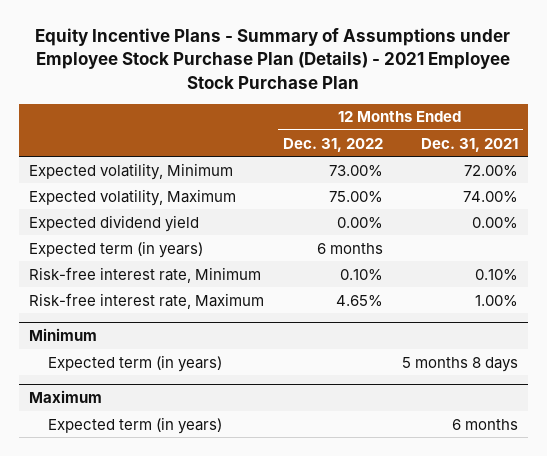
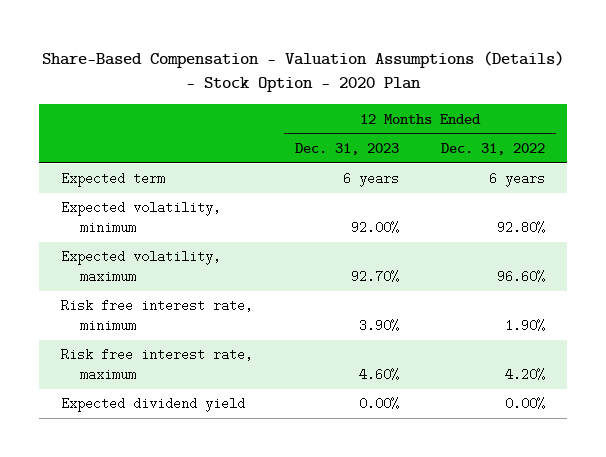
[35,28,511,89] Equity Incentive Plans - Summary of Assumptions under Employee Stock Purchase Plan (Details) - 2021 Employee Stock Purchase Plan -> [41,50,564,93] Share-Based Compensation - Valuation Assumptions (Details) - Stock Option - 2020 Plan
[421,137,519,152] Dec. 31, 2021 -> none
none -> [294,142,399,155] Dec. 31, 2023
none -> [60,172,165,188] Expected term
[28,162,233,180] Expected volatility, Minimum -> [60,201,221,233] Expected volatility, minimum
[328,164,383,176] 73.00% -> [497,221,546,235] 92.80%
[28,188,236,206] Expected volatility, Maximum -> [60,250,221,284] Expected volatility, maximum
[328,190,383,202] 75.00% -> [497,270,546,284] 96.60%
none -> [60,299,253,331] Risk free interest rate, minimum
none -> [60,348,253,382] Risk free interest rate, maximum
[28,240,203,258] Expected term (in years) -> none
[28,266,261,283] Risk-free interest rate, Minimum -> none
[28,292,264,309] Risk-free interest rate, Maximum -> none
[28,328,97,342] Minimum -> none
[47,354,222,372] Expected term (in years) -> none
[28,390,102,404] Maximum -> none
[47,416,222,434] Expected term (in years) -> none

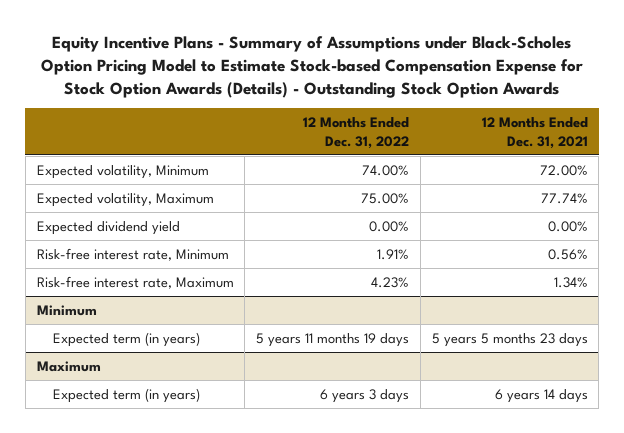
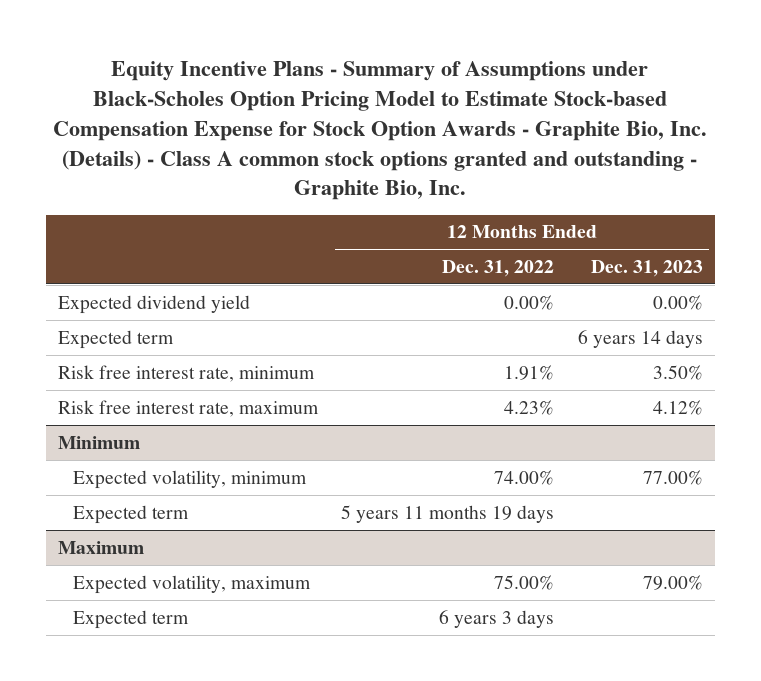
[41,36,584,98] Equity Incentive Plans - Summary of Assumptions under Black-Scholes Option Pricing Model to Estimate Stock-based Compensation Expense for Stock Option Awards (Details) - Outstanding Stock Option Awards -> [53,60,708,201] Equity Incentive Plans - Summary of Assumptions under Black-Scholes Option Pricing Model to Estimate Stock-based Compensation Expense for Stock Option Awards - Graphite Bio, Inc. (Details) - Class A common stock options granted and outstanding - Graphite Bio, Inc.
[481,117,588,149] 12 Months Ended Dec. 31, 2021 -> none
none -> [591,259,704,277] Dec. 31, 2023
[36,164,209,179] Expected volatility, Minimum -> none
[36,192,214,207] Expected volatility, Maximum -> none
none -> [57,329,174,349] Expected term
[36,247,229,261] Risk-free interest rate, Minimum -> [57,364,315,382] Risk free interest rate, minimum
[36,275,234,289] Risk-free interest rate, Maximum -> [57,399,319,417] Risk free interest rate, maximum
none -> [73,469,308,489] Expected volatility, minimum
[52,331,200,347] Expected term (in years) -> [73,504,190,524] Expected term
none -> [73,574,312,594] Expected volatility, maximum
[52,387,200,403] Expected term (in years) -> [73,609,190,629] Expected term

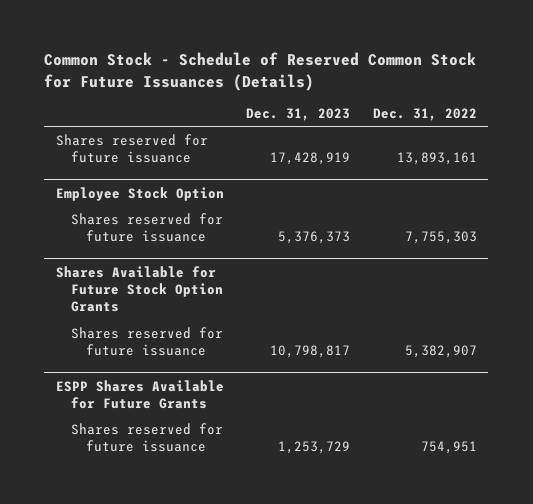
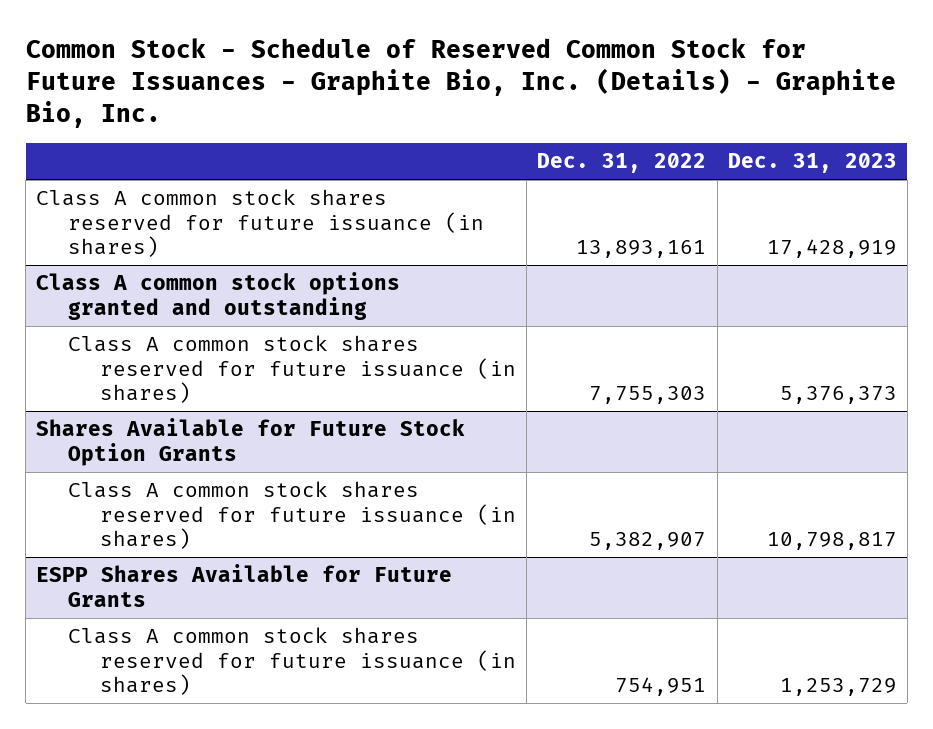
[44,52,477,91] Common Stock - Schedule of Reserved Common Stock for Future Issuances (Details) -> [25,37,896,129] Common Stock - Schedule of Reserved Common Stock for Future Issuances - Graphite Bio, Inc. (Details) - Graphite Bio, Inc.
[55,133,208,164] Shares reserved for future issuance -> [36,189,485,258] Class A common stock shares reserved for future issuance (in shares)
[55,186,224,201] Employee Stock Option -> [36,272,401,320] Class A common stock options granted and outstanding
[70,212,223,243] Shares reserved for future issuance -> [68,335,517,404] Class A common stock shares reserved for future issuance (in shares)
[70,326,223,357] Shares reserved for future issuance -> [68,481,517,550] Class A common stock shares reserved for future issuance (in shares)
[70,422,223,453] Shares reserved for future issuance -> [68,627,517,696] Class A common stock shares reserved for future issuance (in shares)

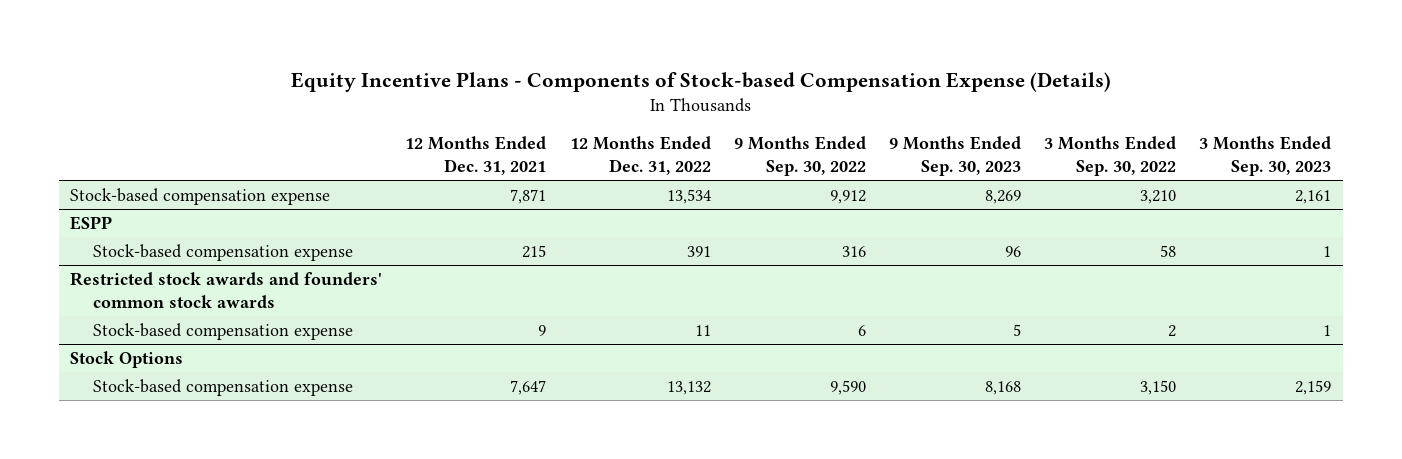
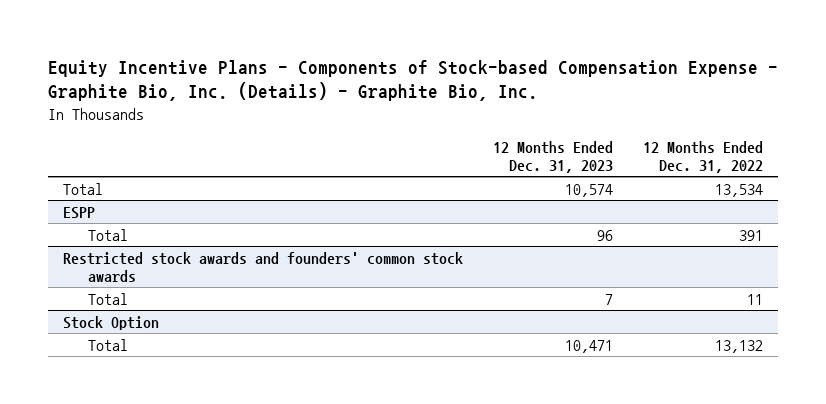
[290,71,1111,92] Equity Incentive Plans - Components of Stock-based Compensation Expense (Details) -> [47,59,778,102] Equity Incentive Plans - Components of Stock-based Compensation Expense - Graphite Bio, Inc. (Details) - Graphite Bio, Inc.
[405,135,547,176] 12 Months Ended Dec. 31, 2021 -> none
[733,135,866,177] 9 Months Ended Sep. 30, 2022 -> none
[888,135,1021,177] 9 Months Ended Sep. 30, 2023 -> none
[1044,135,1177,177] 3 Months Ended Sep. 30, 2022 -> none
[1199,135,1332,177] 3 Months Ended Sep. 30, 2023 -> none
none -> [493,140,614,174] 12 Months Ended Dec. 31, 2023
[70,187,331,205] Stock-based compensation expense -> [62,182,103,195] Total
[92,243,353,261] Stock-based compensation expense -> [88,228,129,241] Total
[92,322,353,340] Stock-based compensation expense -> [88,292,129,305] Total
[70,350,184,368] Stock Options -> [62,315,159,330] Stock Option
[92,378,353,396] Stock-based compensation expense -> [88,338,129,351] Total

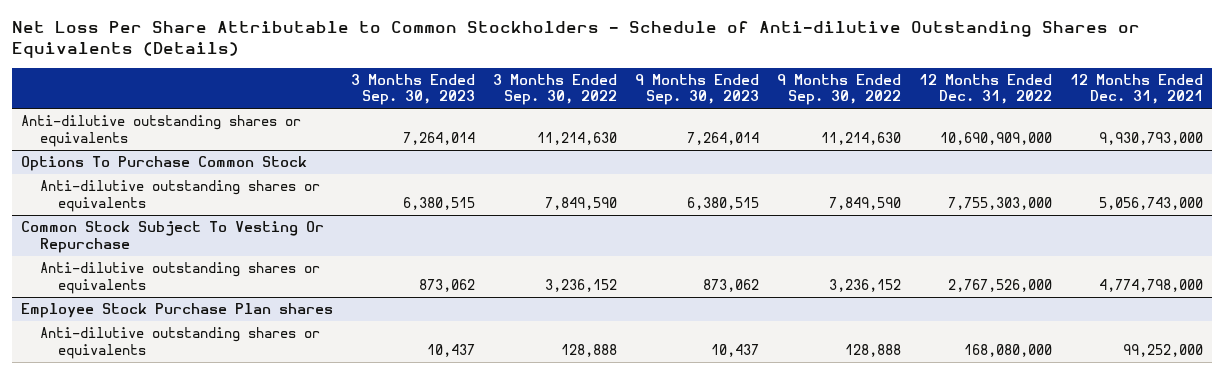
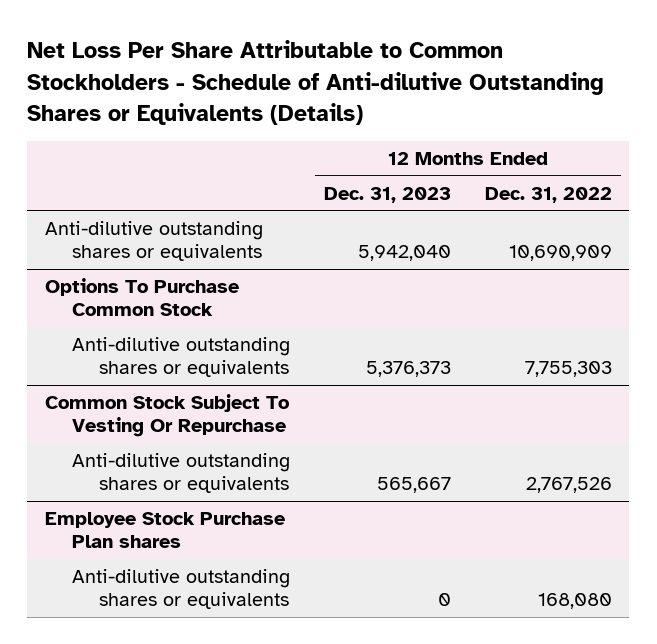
[351,73,476,106] 3 Months Ended Sep. 30, 2023 -> none
[493,73,618,106] 3 Months Ended Sep. 30, 2022 -> none
[635,73,760,106] 9 Months Ended Sep. 30, 2023 -> none
[777,73,902,106] 9 Months Ended Sep. 30, 2022 -> none
[1070,73,1204,105] 12 Months Ended Dec. 31, 2021 -> none
none -> [324,186,452,203] Dec. 31, 2023
[940,131,1053,145] 10,690,909,000 -> [509,245,613,262] 10,690,909
[948,196,1053,210] 7,755,303,000 -> [525,361,613,378] 7,755,303
[948,278,1053,292] 2,767,526,000 -> [526,477,613,494] 2,767,526
[964,343,1053,357] 168,080,000 -> [538,593,613,610] 168,080

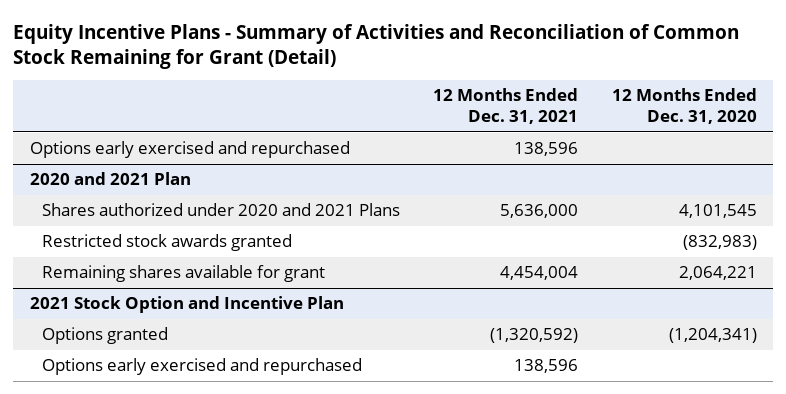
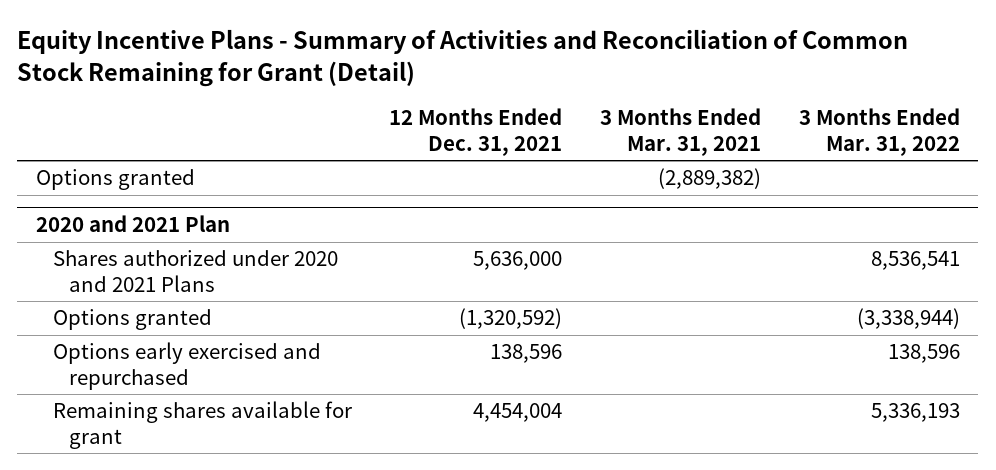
[611,88,757,125] 12 Months Ended Dec. 31, 2020 -> none
none -> [599,108,761,156] 3 Months Ended Mar. 31, 2021
none -> [798,108,960,156] 3 Months Ended Mar. 31, 2022
[29,141,350,159] Options early exercised and repurchased -> none
none -> [36,169,196,191] Options granted
[41,234,292,252] Restricted stock awards granted -> none
[29,296,344,314] 2021 Stock Option and Incentive Plan -> none
[41,265,325,283] Remaining shares available for grant -> [52,401,352,449] Remaining shares available for grant

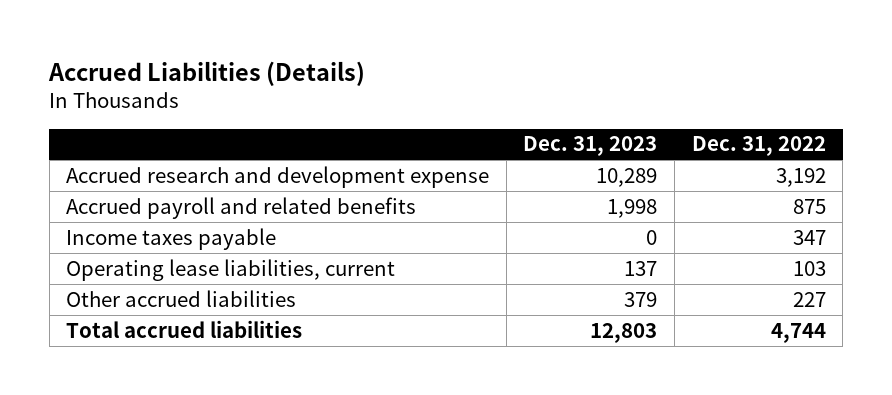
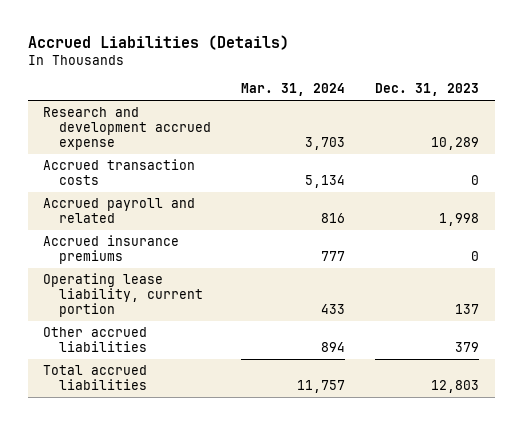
[691,136,826,157] Dec. 31, 2022 -> none
none -> [241,83,346,97] Mar. 31, 2024
[66,227,277,250] Income taxes payable -> none
[66,165,490,188] Accrued research and development expense -> [43,107,212,150] Research and development accrued expense
none -> [43,159,196,186] Accrued transaction costs
[66,196,417,219] Accrued payroll and related benefits -> [43,198,196,224] Accrued payroll and related
none -> [43,235,180,265] Accrued insurance premiums
[66,258,396,281] Operating lease liabilities, current -> [43,273,204,317] Operating lease liability, current portion

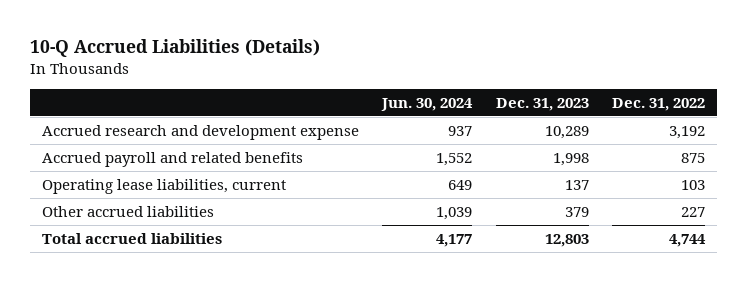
[28,34,290,50] Accrued Liabilities (Details) -> [29,39,320,58] 10-Q Accrued Liabilities (Details)
[241,83,346,97] Mar. 31, 2024 -> none
none -> [381,97,474,111] Jun. 30, 2024
none -> [612,97,706,111] Dec. 31, 2022
[43,159,196,186] Accrued transaction costs -> none
[43,235,180,265] Accrued insurance premiums -> none
[43,107,212,150] Research and development accrued expense -> [41,124,359,140] Accrued research and development expense
[43,198,196,224] Accrued payroll and related -> [41,151,303,167] Accrued payroll and related benefits
[43,273,204,317] Operating lease liability, current portion -> [41,178,286,194] Operating lease liabilities, current

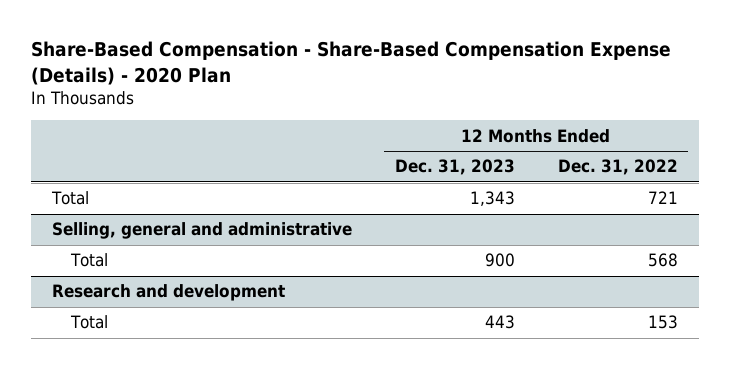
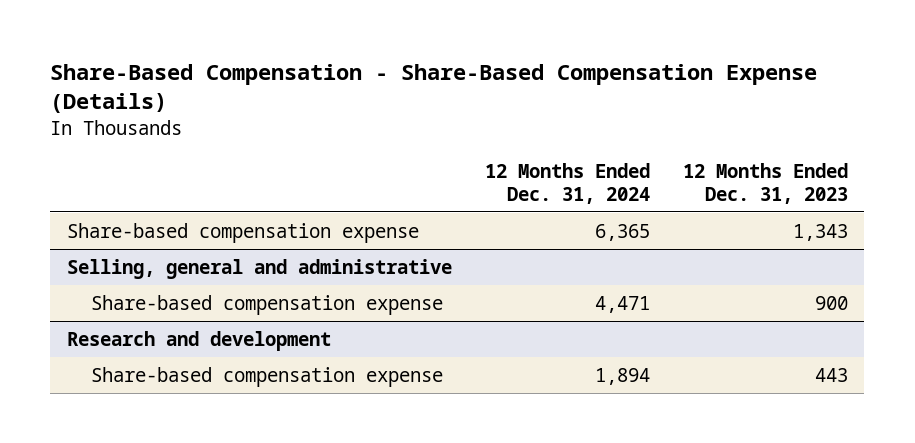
[30,41,671,85] Share-Based Compensation - Share-Based Compensation Expense (Details) - 2020 Plan -> [50,63,818,114] Share-Based Compensation - Share-Based Compensation Expense (Details)
[557,159,678,176] Dec. 31, 2022 -> none
none -> [484,163,650,204] 12 Months Ended Dec. 31, 2024
[51,191,90,206] Total -> [66,222,419,243] Share-based compensation expense
[70,253,109,268] Total -> [90,294,443,315] Share-based compensation expense
[70,315,109,330] Total -> [90,366,443,387] Share-based compensation expense

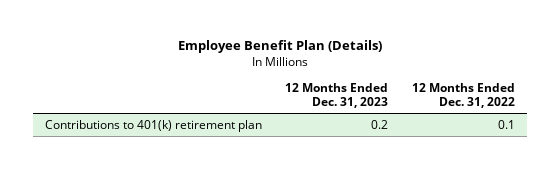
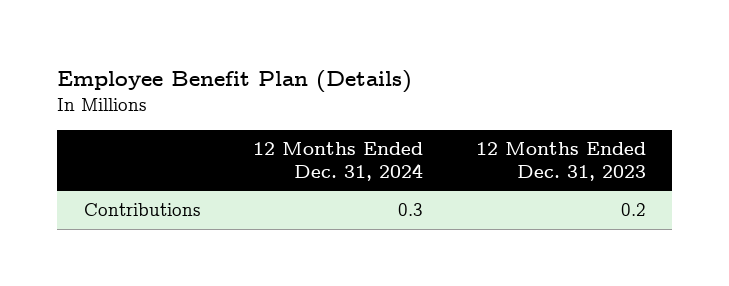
[412,83,516,109] 12 Months Ended Dec. 31, 2022 -> none
none -> [252,141,423,181] 12 Months Ended Dec. 31, 2024
[44,119,262,132] Contributions to 401(k) retirement plan -> [83,203,200,217] Contributions

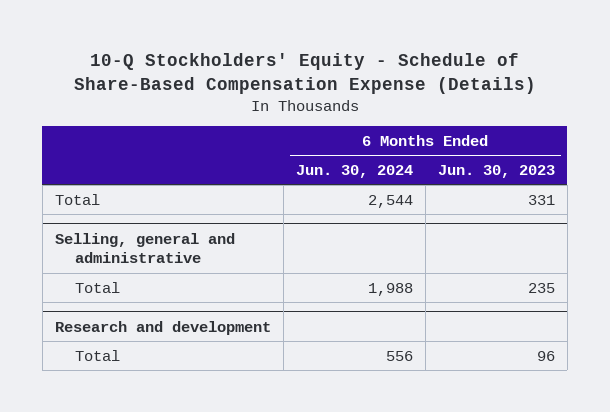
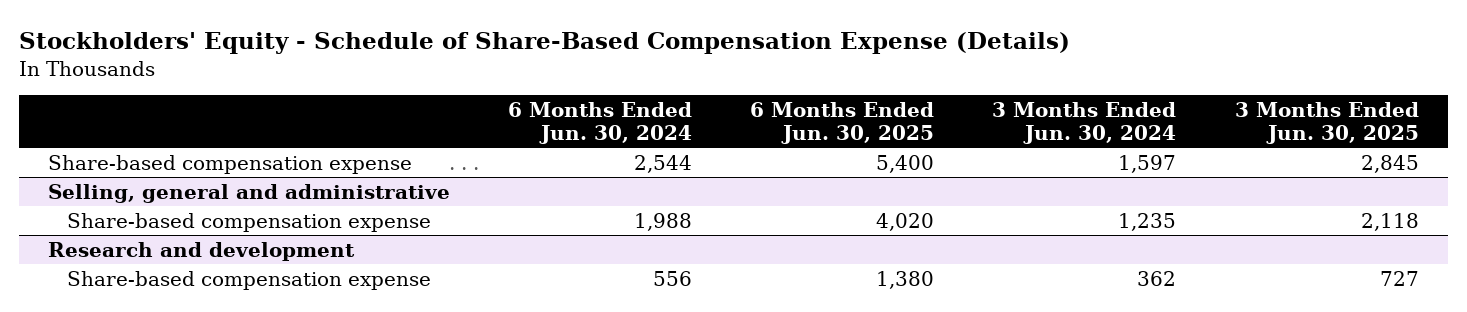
[73,53,536,95] 10-Q Stockholders' Equity - Schedule of Share-Based Compensation Expense (Details) -> [19,32,1071,55] Stockholders' Equity - Schedule of Share-Based Compensation Expense (Details)
[437,164,555,178] Jun. 30, 2023 -> none
none -> [750,102,935,144] 6 Months Ended Jun. 30, 2025
none -> [992,102,1177,144] 3 Months Ended Jun. 30, 2024
none -> [1234,102,1419,144] 3 Months Ended Jun. 30, 2025
[54,193,100,205] Total -> [48,154,413,174] Share-based compensation expense
[75,281,121,293] Total -> [66,212,431,232] Share-based compensation expense
[75,349,121,361] Total -> [66,270,431,290] Share-based compensation expense

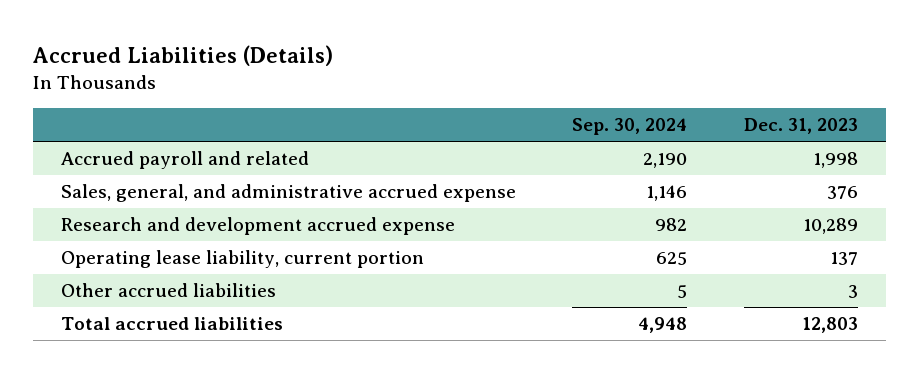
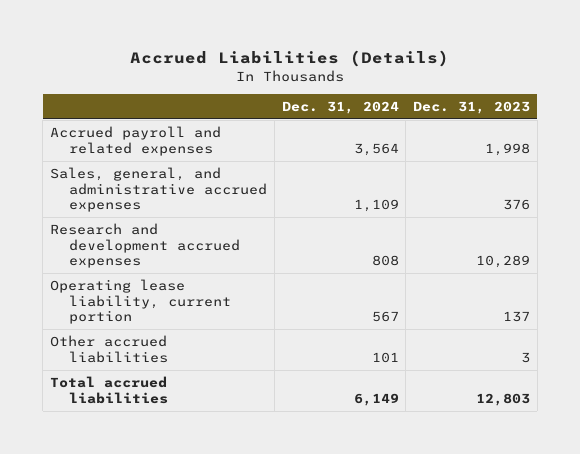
[572,118,688,136] Sep. 30, 2024 -> none
none -> [281,100,399,114] Dec. 31, 2024
[60,151,309,170] Accrued payroll and related -> [50,126,222,156] Accrued payroll and related expenses
[60,184,516,203] Sales, general, and administrative accrued expense -> [50,167,268,213] Sales, general, and administrative accrued expenses
[60,217,455,236] Research and development accrued expense -> [50,223,241,269] Research and development accrued expenses

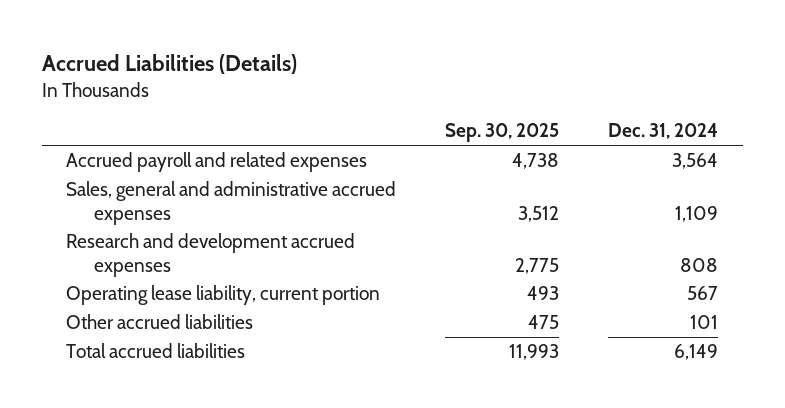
[413,100,531,114] Dec. 31, 2023 -> none
none -> [445,123,560,143] Sep. 30, 2025
[50,167,268,213] Sales, general, and administrative accrued expenses -> [66,181,397,225] Sales, general and administrative accrued expenses

